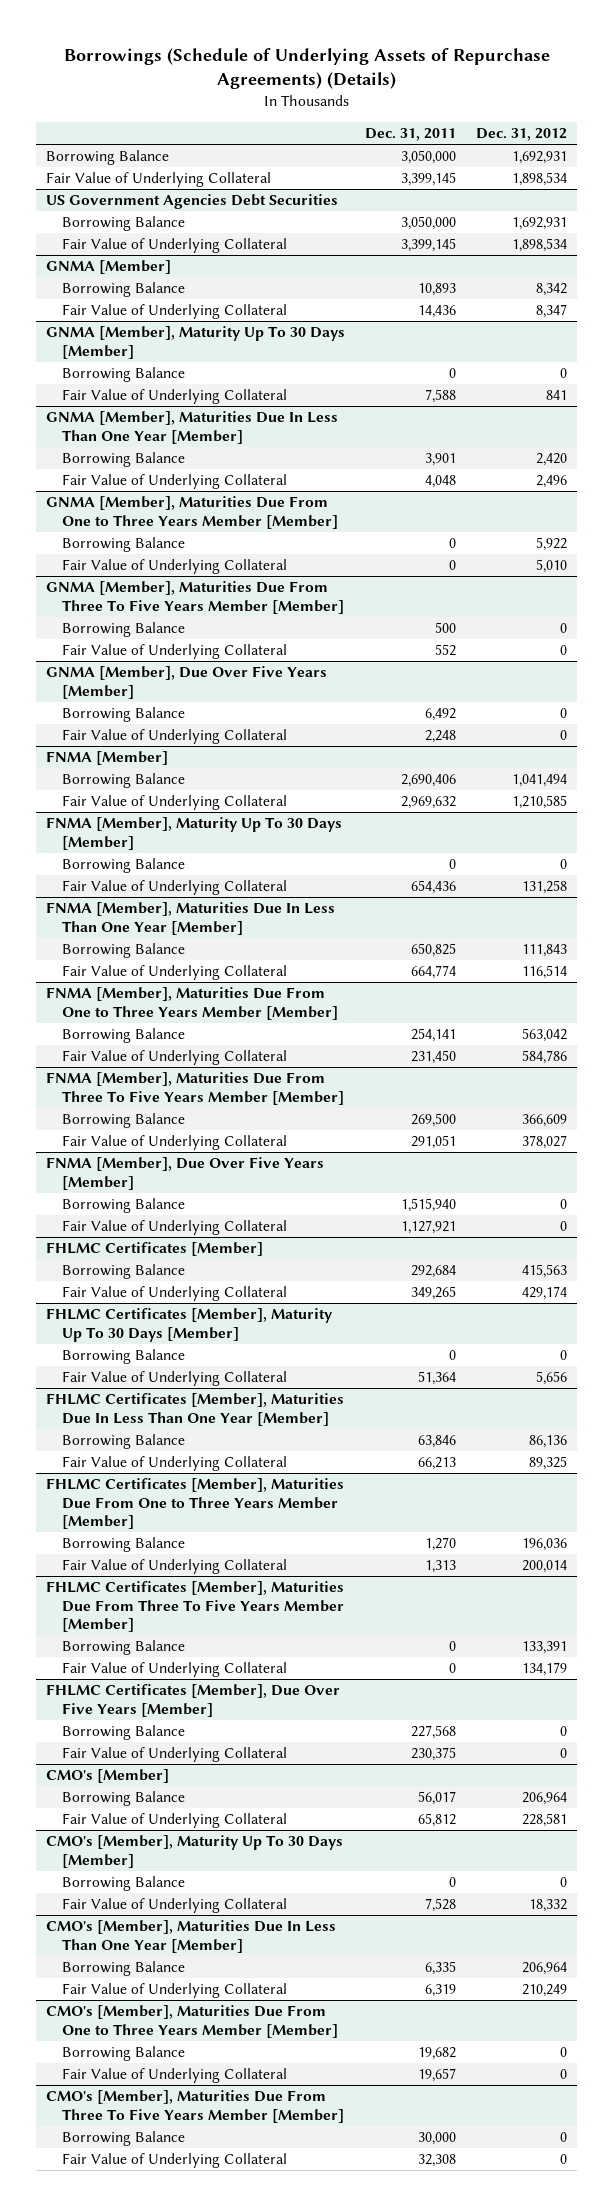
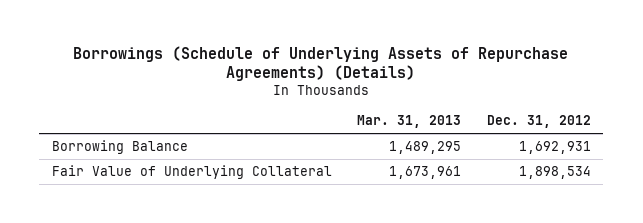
[365,128,457,142] Dec. 31, 2011 -> none
none -> [357,115,462,129] Mar. 31, 2013
[46,194,339,210] US Government Agencies Debt Securities -> none
[61,216,185,232] Borrowing Balance -> none
[61,238,287,254] Fair Value of Underlying Collateral -> none
[46,260,172,275] GNMA [Member] -> none
[61,282,185,298] Borrowing Balance -> none
[61,304,287,320] Fair Value of Underlying Collateral -> none
[46,326,346,359] GNMA [Member], Maturity Up To 30 Days [Member] -> none
[61,367,185,383] Borrowing Balance -> none
[61,389,287,405] Fair Value of Underlying Collateral -> none
[46,411,339,444] GNMA [Member], Maturities Due In Less Than One Year [Member] -> none
[61,452,185,468] Borrowing Balance -> none
[61,474,287,490] Fair Value of Underlying Collateral -> none
[46,496,338,529] GNMA [Member], Maturities Due From One to Three Years Member [Member] -> none
[61,537,185,553] Borrowing Balance -> none
[61,559,287,575] Fair Value of Underlying Collateral -> none
[46,581,344,614] GNMA [Member], Maturities Due From Three To Five Years Member [Member] -> none
[61,622,185,638] Borrowing Balance -> none
[61,644,287,660] Fair Value of Underlying Collateral -> none
[46,666,328,699] GNMA [Member], Due Over Five Years [Member] -> none
[61,707,185,723] Borrowing Balance -> none
[61,729,287,745] Fair Value of Underlying Collateral -> none
[46,751,169,766] FNMA [Member] -> none
[61,773,185,789] Borrowing Balance -> none
[61,795,287,811] Fair Value of Underlying Collateral -> none
[46,817,343,850] FNMA [Member], Maturity Up To 30 Days [Member] -> none
[61,858,185,874] Borrowing Balance -> none
[61,880,287,896] Fair Value of Underlying Collateral -> none
[46,902,336,935] FNMA [Member], Maturities Due In Less Than One Year [Member] -> none
[61,943,185,959] Borrowing Balance -> none
[61,965,287,981] Fair Value of Underlying Collateral -> none
[46,987,338,1020] FNMA [Member], Maturities Due From One to Three Years Member [Member] -> none
[61,1028,185,1044] Borrowing Balance -> none
[61,1050,287,1066] Fair Value of Underlying Collateral -> none
[46,1072,344,1105] FNMA [Member], Maturities Due From Three To Five Years Member [Member] -> none
[61,1113,185,1129] Borrowing Balance -> none
[61,1135,287,1151] Fair Value of Underlying Collateral -> none
[46,1157,325,1190] FNMA [Member], Due Over Five Years [Member] -> none
[61,1198,185,1214] Borrowing Balance -> none
[61,1220,287,1236] Fair Value of Underlying Collateral -> none
[46,1242,264,1257] FHLMC Certificates [Member] -> none
[61,1264,185,1280] Borrowing Balance -> none
[61,1286,287,1302] Fair Value of Underlying Collateral -> none
[46,1308,334,1342] FHLMC Certificates [Member], Maturity Up To 30 Days [Member] -> none
[61,1349,185,1365] Borrowing Balance -> none
[61,1371,287,1387] Fair Value of Underlying Collateral -> none
[46,1393,345,1426] FHLMC Certificates [Member], Maturities Due In Less Than One Year [Member] -> none
[61,1434,185,1450] Borrowing Balance -> none
[61,1456,287,1472] Fair Value of Underlying Collateral -> none
[46,1478,345,1529] FHLMC Certificates [Member], Maturities Due From One to Three Years Member [Member] -> none
[61,1537,185,1553] Borrowing Balance -> none
[61,1559,287,1575] Fair Value of Underlying Collateral -> none
[46,1581,345,1632] FHLMC Certificates [Member], Maturities Due From Three To Five Years Member [Member] -> none
[61,1640,185,1656] Borrowing Balance -> none
[61,1662,287,1678] Fair Value of Underlying Collateral -> none
[46,1684,341,1717] FHLMC Certificates [Member], Due Over Five Years [Member] -> none
[61,1725,185,1741] Borrowing Balance -> none
[61,1747,287,1763] Fair Value of Underlying Collateral -> none
[46,1769,170,1784] CMO's [Member] -> none
[61,1791,185,1807] Borrowing Balance -> none
[61,1813,287,1829] Fair Value of Underlying Collateral -> none
[46,1835,344,1868] CMO's [Member], Maturity Up To 30 Days [Member] -> none
[61,1876,185,1892] Borrowing Balance -> none
[61,1898,287,1914] Fair Value of Underlying Collateral -> none
[46,1920,337,1953] CMO's [Member], Maturities Due In Less Than One Year [Member] -> none
[61,1961,185,1977] Borrowing Balance -> none
[61,1983,287,1999] Fair Value of Underlying Collateral -> none
[46,2005,338,2038] CMO's [Member], Maturities Due From One to Three Years Member [Member] -> none
[61,2046,185,2062] Borrowing Balance -> none
[61,2068,287,2084] Fair Value of Underlying Collateral -> none
[46,2090,344,2123] CMO's [Member], Maturities Due From Three To Five Years Member [Member] -> none
[61,2131,185,2147] Borrowing Balance -> none
[61,2153,287,2169] Fair Value of Underlying Collateral -> none

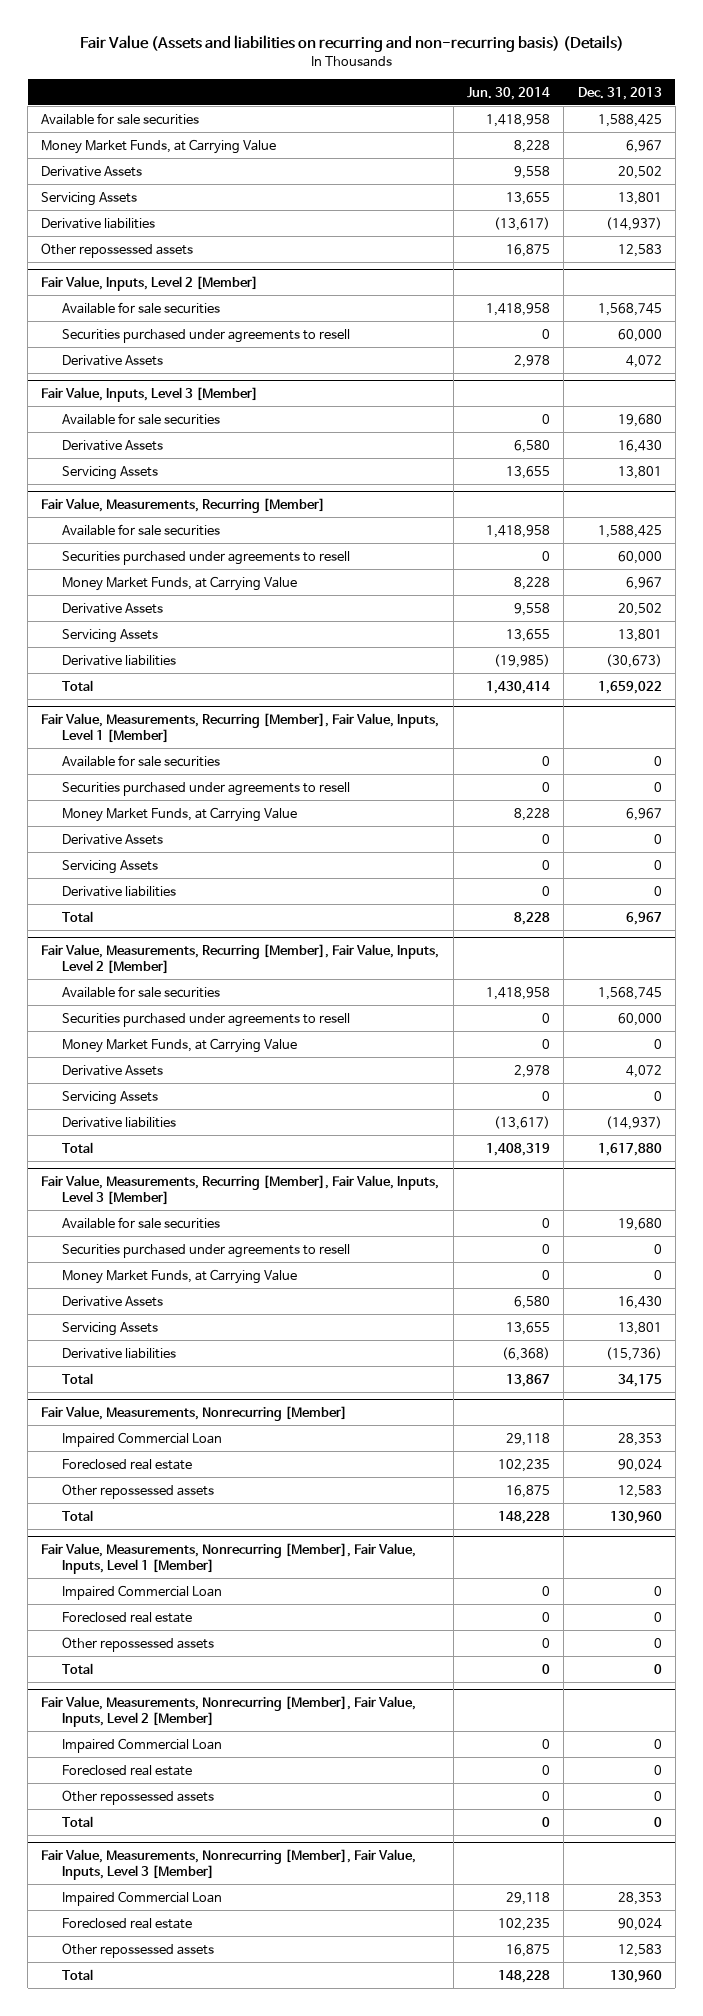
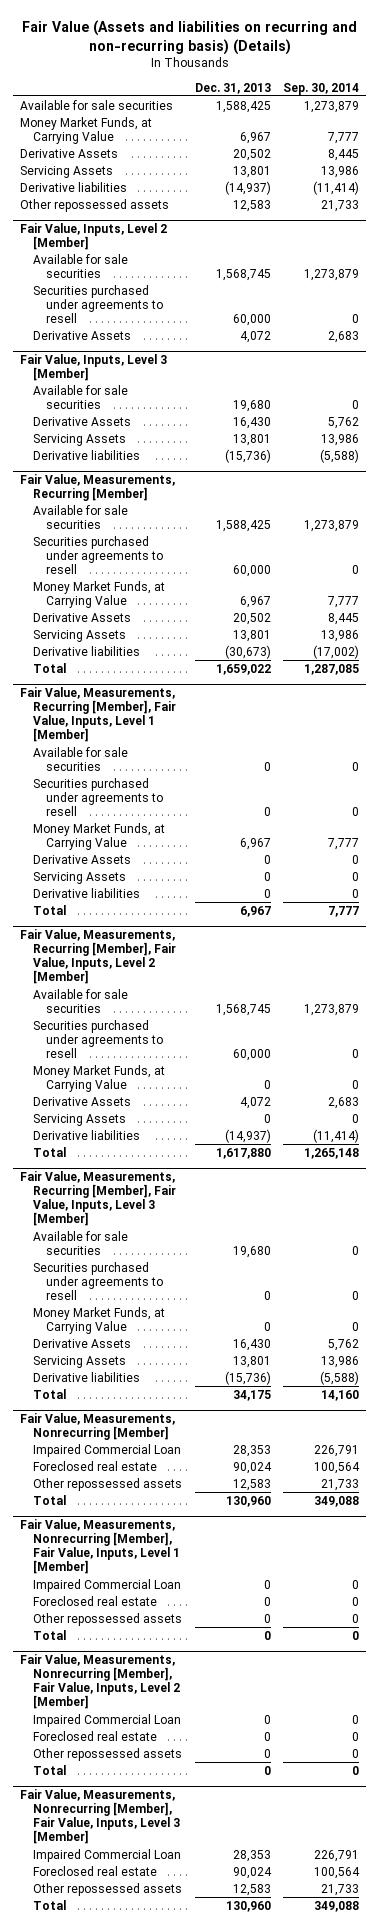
[467,86,551,100] Jun. 30, 2014 -> none
none -> [283,82,360,95] Sep. 30, 2014
none -> [32,449,140,460] Derivative liabilities

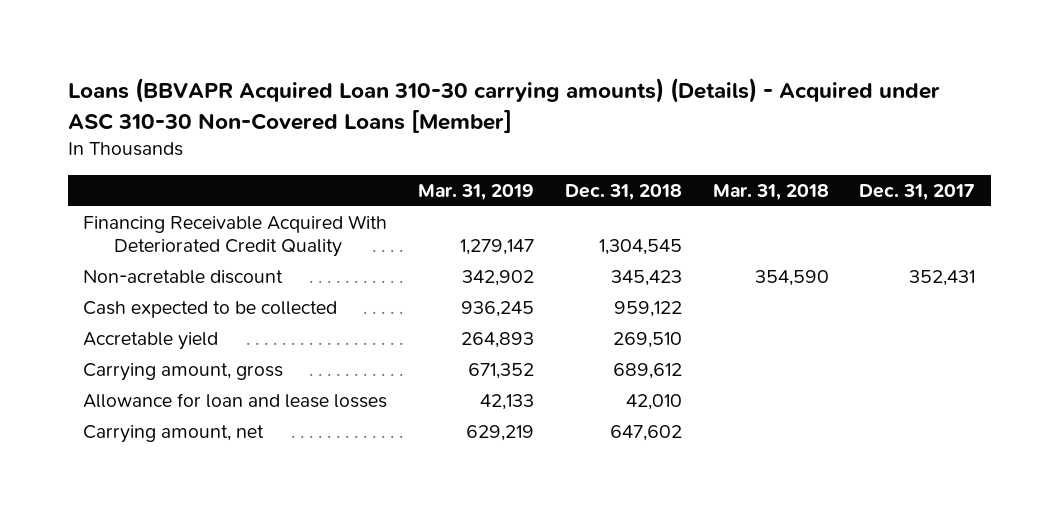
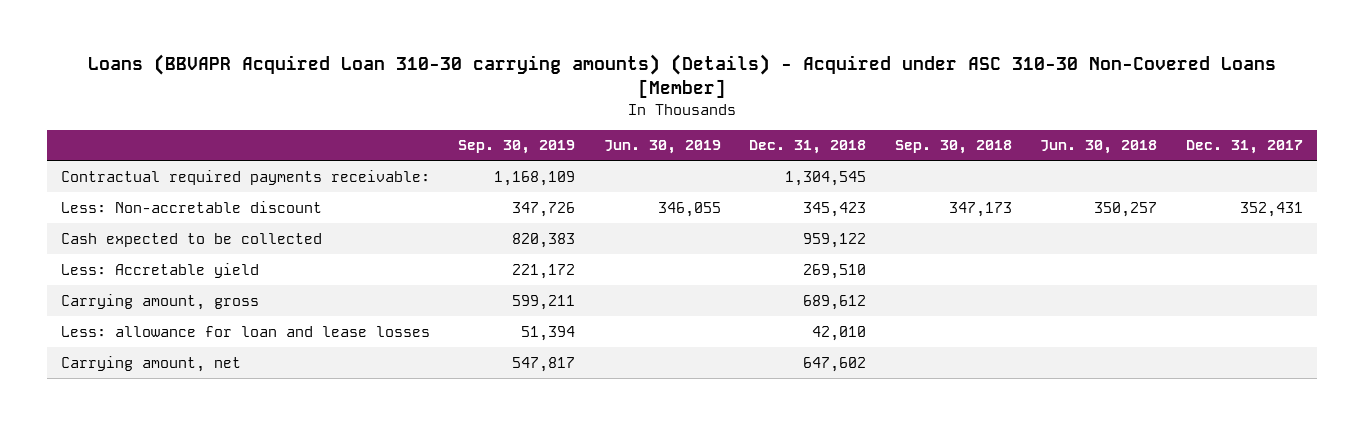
[418,184,535,201] Mar. 31, 2019 -> none
[712,184,829,201] Mar. 31, 2018 -> none
none -> [458,140,576,155] Sep. 30, 2019
none -> [603,140,721,155] Jun. 30, 2019
none -> [894,140,1012,155] Sep. 30, 2018
none -> [1040,140,1158,155] Jun. 30, 2018
[83,215,388,257] Financing Receivable Acquired With Deteriorated Credit Quality -> [61,169,431,185] Contractual required payments receivable:
[83,270,284,285] Non-acretable discount -> [61,200,323,213] Less: Non-accretable discount
[83,332,219,351] Accretable yield -> [61,262,260,278] Less: Accretable yield
[83,393,388,409] Allowance for loan and lease losses -> [61,325,431,337] Less: allowance for loan and lease losses

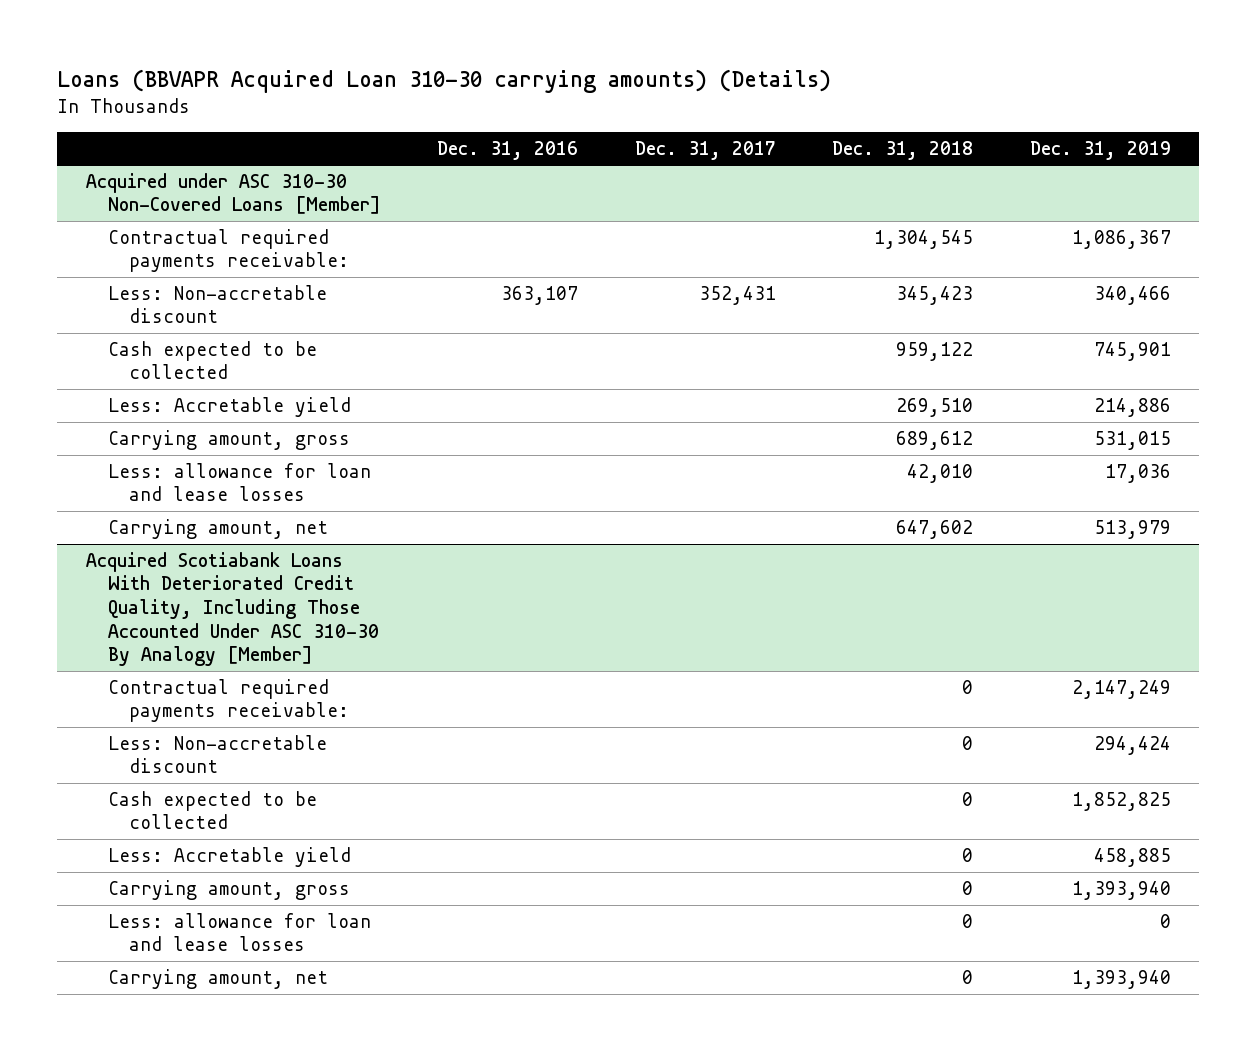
[87,54,1276,99] Loans (BBVAPR Acquired Loan 310-30 carrying amounts) (Details) - Acquired under ASC 310-30 Non-Covered Loans [Member] -> [57,68,832,93] Loans (BBVAPR Acquired Loan 310-30 carrying amounts) (Details)
[458,140,576,155] Sep. 30, 2019 -> none
[603,140,721,155] Jun. 30, 2019 -> none
[894,140,1012,155] Sep. 30, 2018 -> none
[1040,140,1158,155] Jun. 30, 2018 -> none
none -> [437,140,579,160] Dec. 31, 2016
none -> [1030,140,1172,160] Dec. 31, 2019
none -> [85,172,381,215] Acquired under ASC 310-30 Non-Covered Loans [Member]
none -> [85,551,379,667] Acquired Scotiabank Loans With Deteriorated Credit Quality, Including Those Accounted Under ASC 310-30 By Analogy [Member]
none -> [107,678,350,723] Contractual required payments receivable:
none -> [107,734,327,774] Less: Non-accretable discount
none -> [107,790,317,830] Cash expected to be collected
none -> [107,846,351,867] Less: Accretable yield
none -> [107,879,350,900] Carrying amount, gross
none -> [107,912,371,952] Less: allowance for loan and lease losses
none -> [107,968,328,989] Carrying amount, net

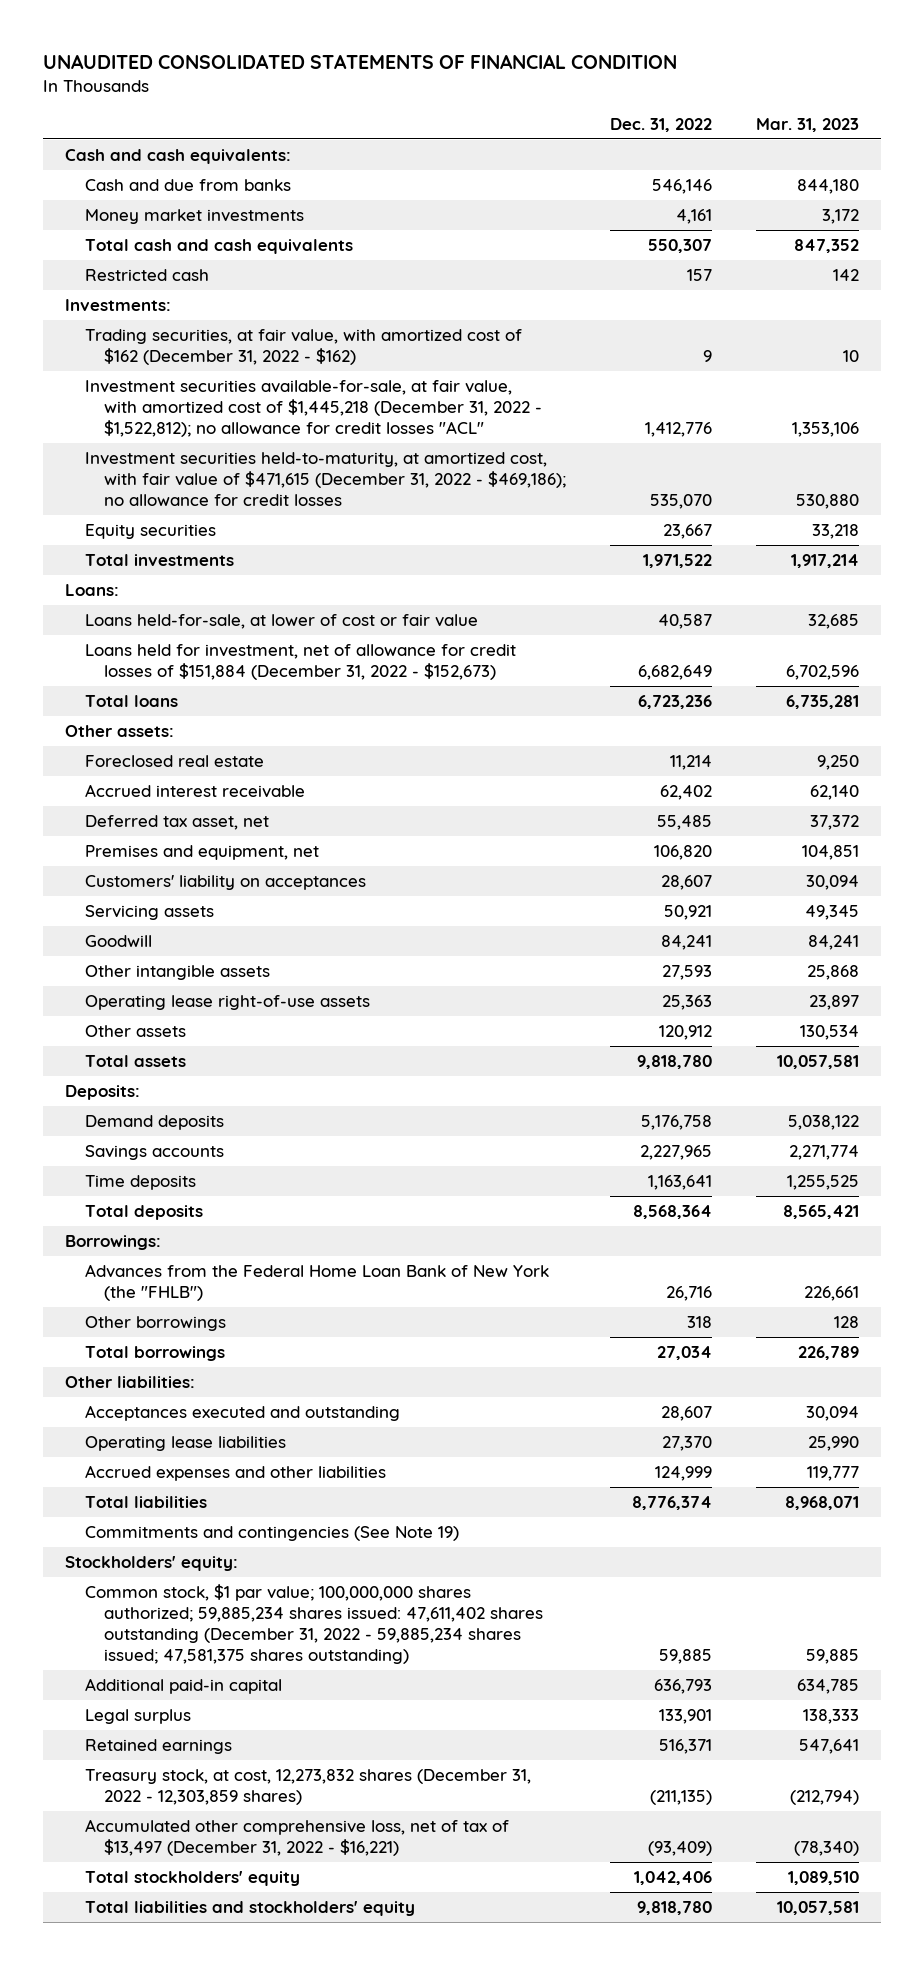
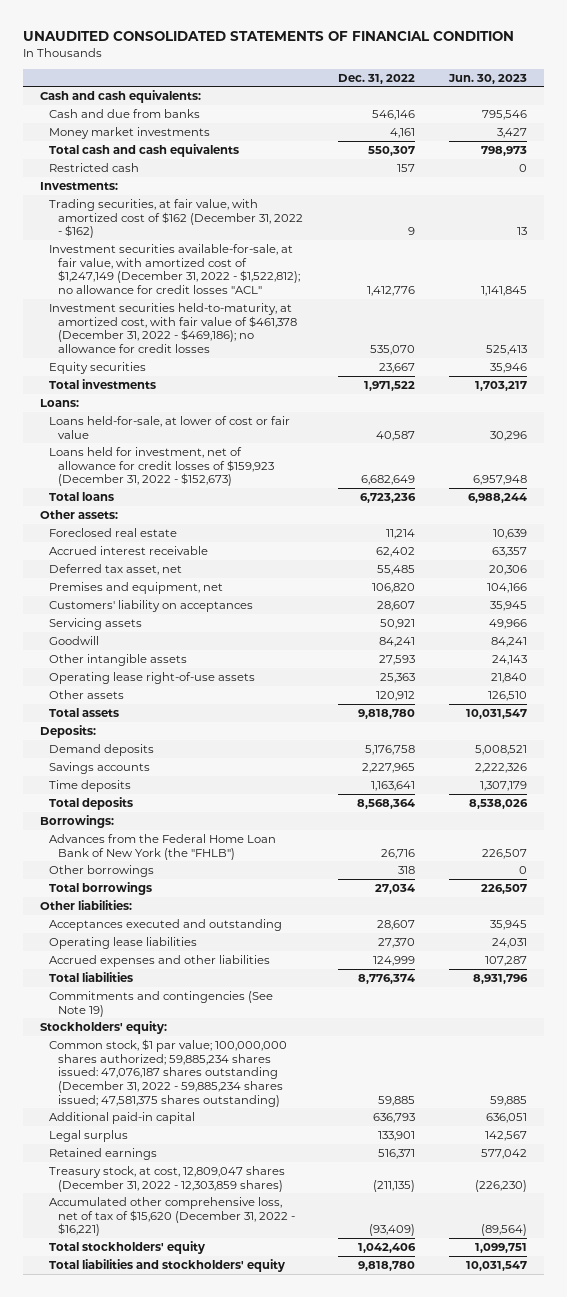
[756,117,860,132] Mar. 31, 2023 -> none
none -> [448,73,528,84] Jun. 30, 2023
[84,379,543,438] Investment securities available-for-sale, at fair value, with amortized cost of $1,445,218 (December 31, 2022 - $1,522,812); no allowance for credit losses "ACL" -> [49,243,301,294] Investment securities available-for-sale, at fair value, with amortized cost of $1,247,149 (December 31, 2022 - $1,522,812); no allowance for credit losses "ACL"
[84,451,567,507] Investment securities held-to-maturity, at amortized cost, with fair value of $471,615 (December 31, 2022 - $469,186); no allowance for credit losses -> [49,302,298,353] Investment securities held-to-maturity, at amortized cost, with fair value of $461,378 (December 31, 2022 - $469,186); no allowance for credit losses
[84,643,516,681] Loans held for investment, net of allowance for credit losses of $151,884 (December 31, 2022 - $152,673) -> [49,446,275,487] Loans held for investment, net of allowance for credit losses of $159,923 (December 31, 2022 - $152,673)
[84,1583,544,1665] Common stock, $1 par value; 100,000,000 shares authorized; 59,885,234 shares issued: 47,611,402 shares outstanding (December 31, 2022 - 59,885,234 shares issued; 47,581,375 shares outstanding) -> [49,1038,288,1107] Common stock, $1 par value; 100,000,000 shares authorized; 59,885,234 shares issued: 47,076,187 shares outstanding (December 31, 2022 - 59,885,234 shares issued; 47,581,375 shares outstanding)
[84,1768,531,1806] Treasury stock, at cost, 12,273,832 shares (December 31, 2022 - 12,303,859 shares) -> [49,1165,286,1192] Treasury stock, at cost, 12,809,047 shares (December 31, 2022 - 12,303,859 shares)
[84,1818,509,1857] Accumulated other comprehensive loss, net of tax of $13,497 (December 31, 2022 - $16,221) -> [49,1196,296,1237] Accumulated other comprehensive loss, net of tax of $15,620 (December 31, 2022 - $16,221)

